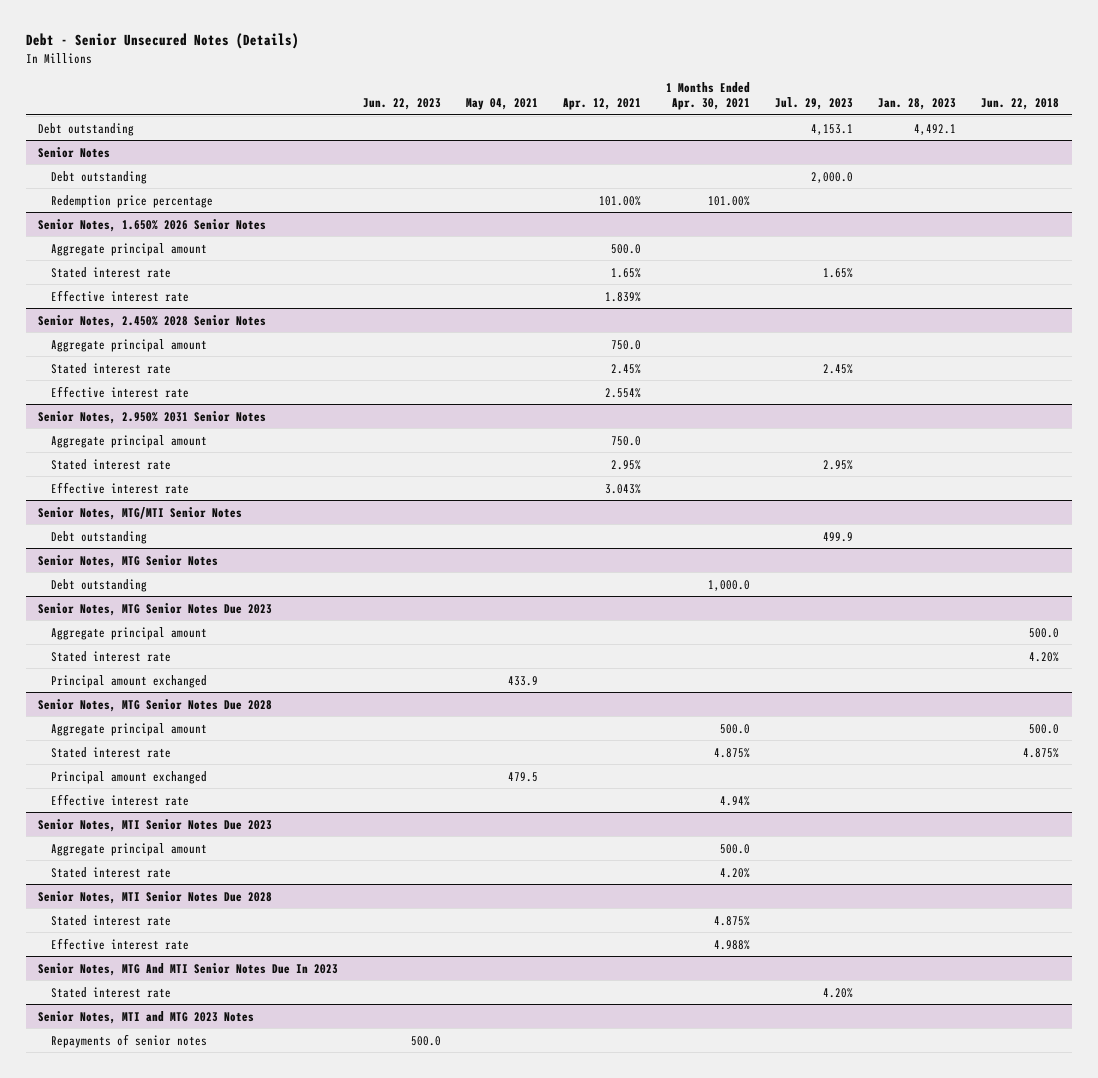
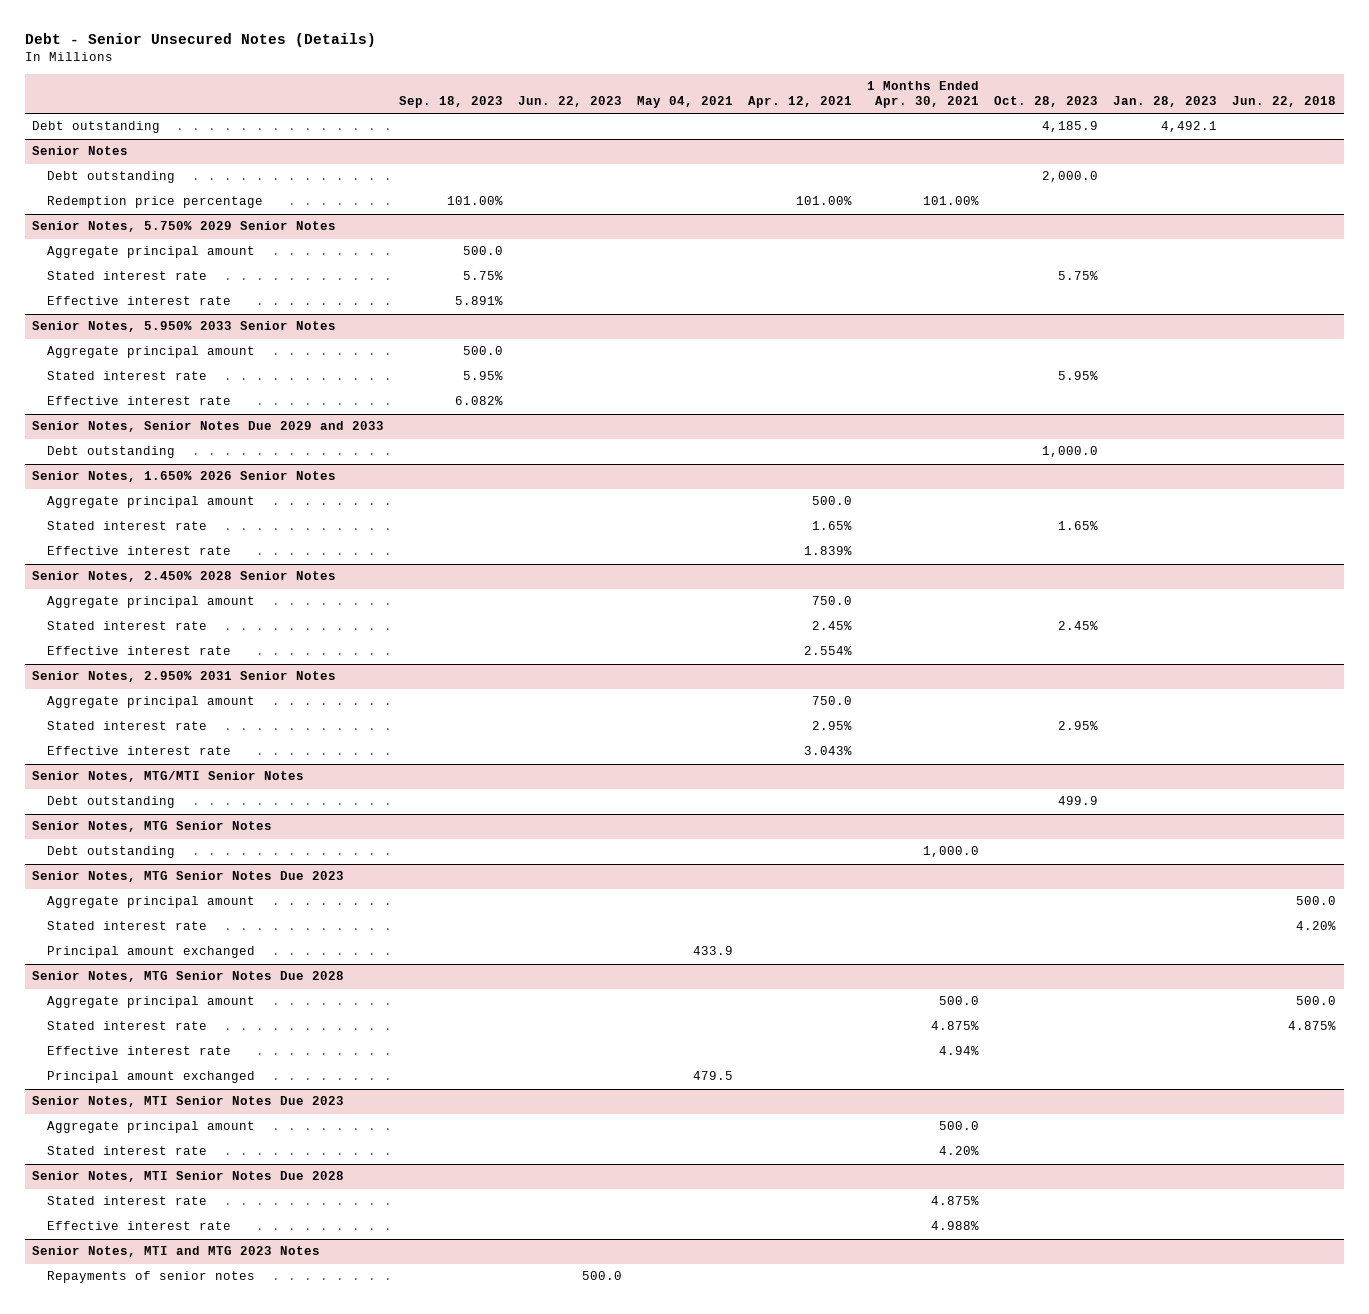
[775,97,854,111] Jul. 29, 2023 -> none
none -> [399,96,504,109] Sep. 18, 2023
none -> [994,96,1099,108] Oct. 28, 2023
none -> [32,221,337,233] Senior Notes, 5.750% 2029 Senior Notes
none -> [47,246,256,259] Aggregate principal amount
none -> [47,271,208,281] Stated interest rate
none -> [47,296,232,306] Effective interest rate
none -> [32,321,337,333] Senior Notes, 5.950% 2033 Senior Notes
none -> [47,346,256,359] Aggregate principal amount
none -> [47,371,208,381] Stated interest rate
none -> [47,396,232,406] Effective interest rate
none -> [32,421,385,433] Senior Notes, Senior Notes Due 2029 and 2033
none -> [47,446,176,459] Debt outstanding
[51,770,208,784] Principal amount exchanged -> [47,1071,256,1084] Principal amount exchanged
[38,962,339,976] Senior Notes, MTG And MTI Senior Notes Due In 2023 -> none
[51,986,172,998] Stated interest rate -> none

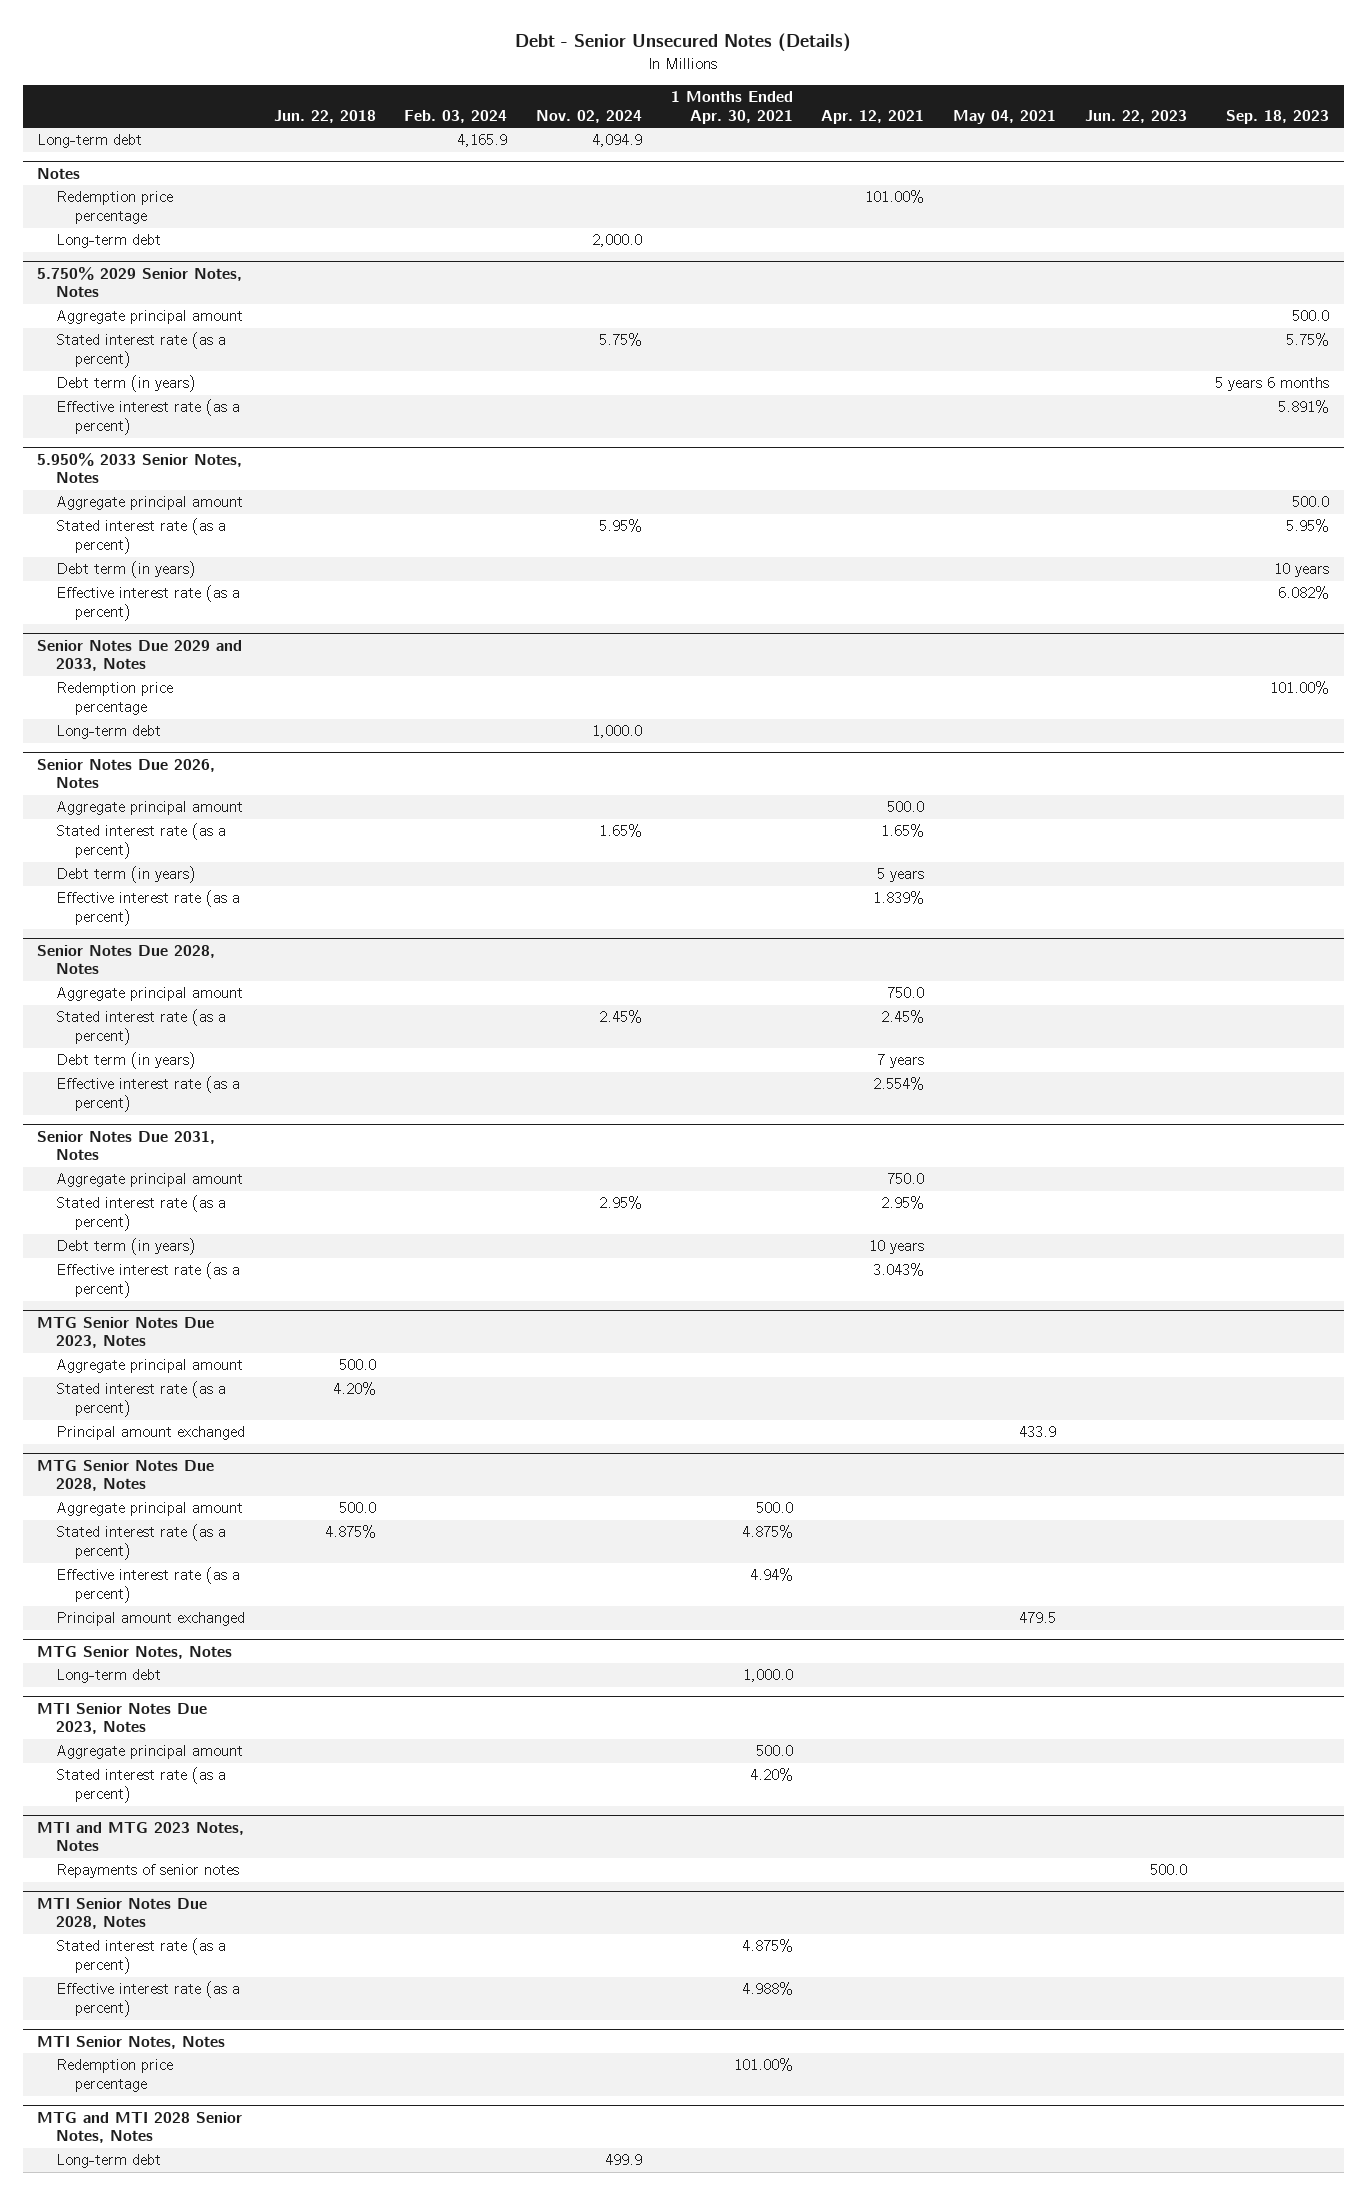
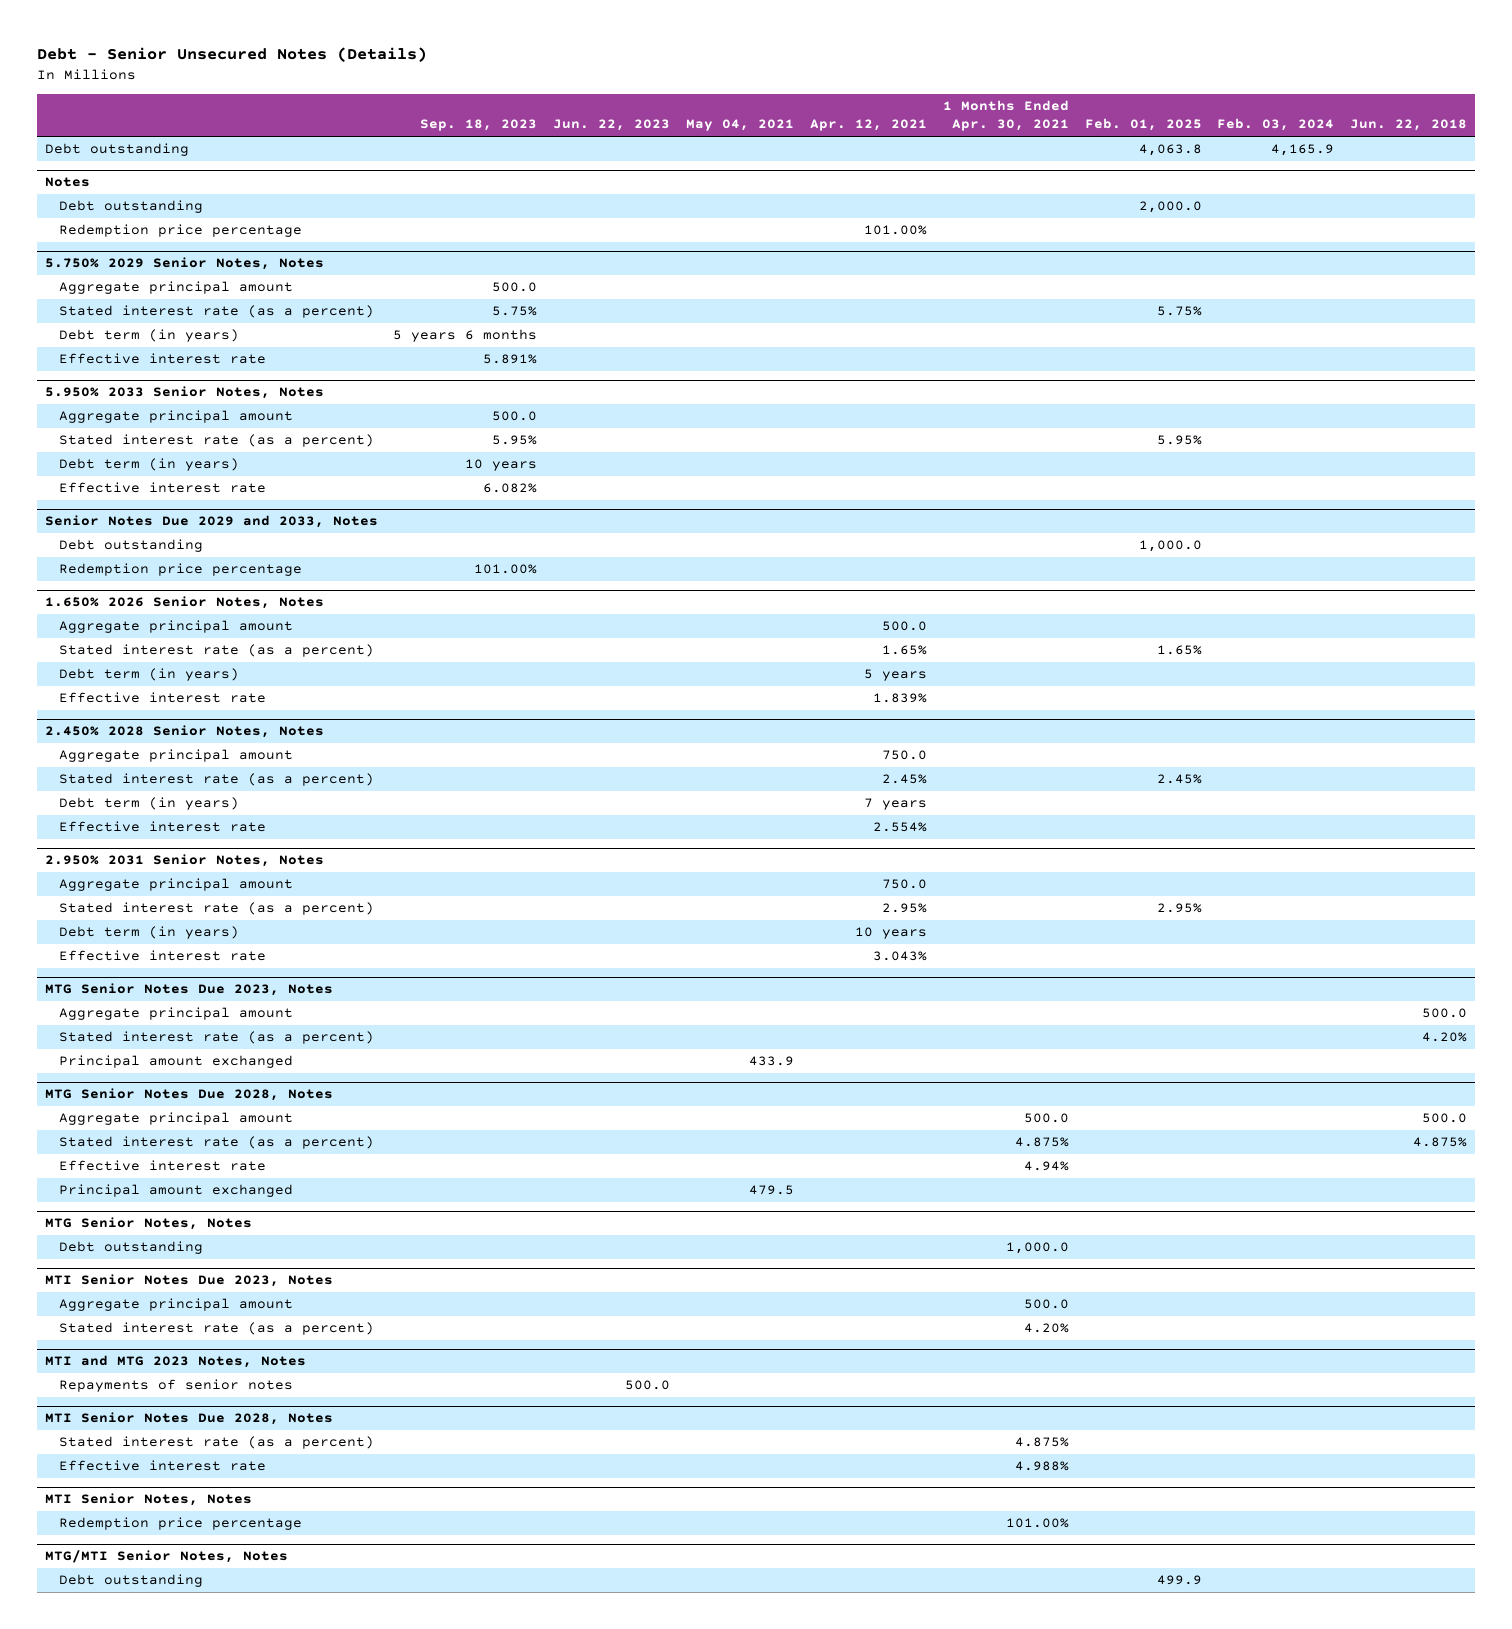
[535,109,642,123] Nov. 02, 2024 -> none
none -> [1084,118,1202,132] Feb. 01, 2025
[37,134,143,149] Long-term debt -> [44,143,189,157] Debt outstanding
none -> [59,200,204,214] Debt outstanding
[56,234,162,249] Long-term debt -> none
[56,399,241,435] Effective interest rate (as a percent) -> [59,353,267,365] Effective interest rate
[56,585,241,621] Effective interest rate (as a percent) -> [59,482,267,494] Effective interest rate
none -> [59,539,204,553] Debt outstanding
[56,725,162,740] Long-term debt -> none
[37,758,216,789] Senior Notes Due 2026, Notes -> [44,596,324,610] 1.650% 2026 Senior Notes, Notes
[56,890,241,926] Effective interest rate (as a percent) -> [59,692,267,704] Effective interest rate
[37,944,216,975] Senior Notes Due 2028, Notes -> [44,725,324,739] 2.450% 2028 Senior Notes, Notes
[56,1076,241,1112] Effective interest rate (as a percent) -> [59,821,267,833] Effective interest rate
[37,1130,216,1161] Senior Notes Due 2031, Notes -> [44,854,324,868] 2.950% 2031 Senior Notes, Notes
[56,1262,241,1298] Effective interest rate (as a percent) -> [59,950,267,962] Effective interest rate
[56,1567,241,1603] Effective interest rate (as a percent) -> [59,1160,267,1172] Effective interest rate
[56,1669,162,1684] Long-term debt -> [59,1241,204,1255] Debt outstanding
[56,1981,241,2017] Effective interest rate (as a percent) -> [59,1460,267,1472] Effective interest rate
[37,2111,243,2144] MTG and MTI 2028 Senior Notes, Notes -> [44,1550,288,1564] MTG/MTI Senior Notes, Notes
[56,2154,162,2169] Long-term debt -> [59,1574,204,1588] Debt outstanding

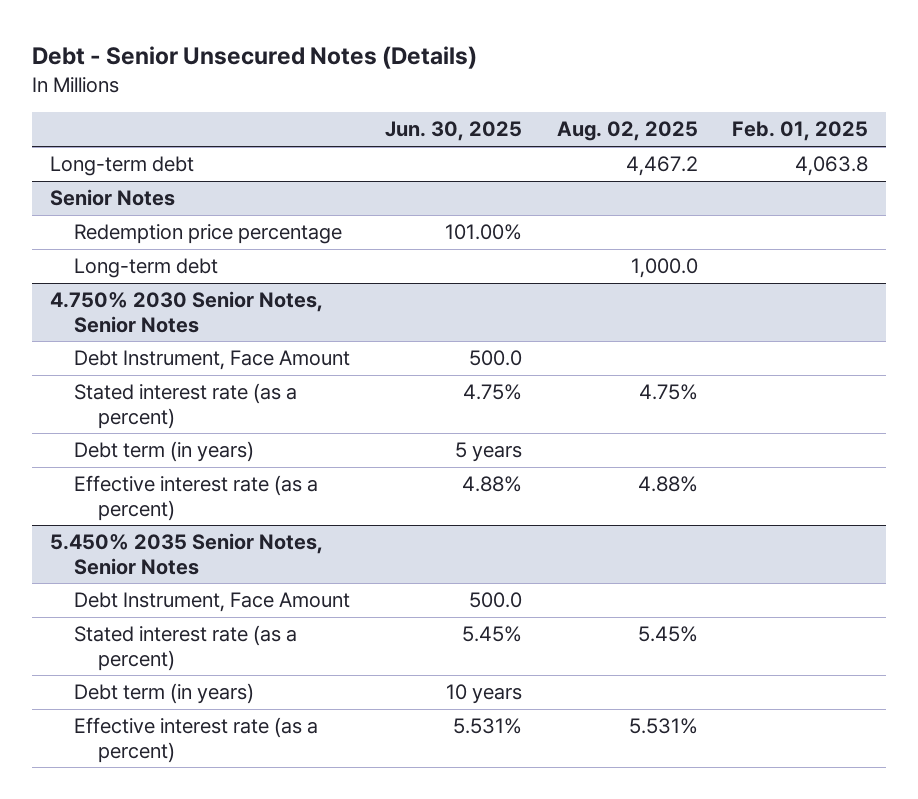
[420,119,538,132] Sep. 18, 2023 -> none
[553,119,671,132] Jun. 22, 2023 -> none
[686,119,795,132] May 04, 2021 -> none
[809,119,927,132] Apr. 12, 2021 -> none
[942,100,1069,132] 1 Months Ended Apr. 30, 2021 -> none
[1217,118,1335,132] Feb. 03, 2024 -> none
[1350,119,1468,132] Jun. 22, 2018 -> none
none -> [384,121,522,142] Jun. 30, 2025
none -> [556,121,698,142] Aug. 02, 2025
[59,200,204,214] Debt outstanding -> none
[44,143,189,157] Debt outstanding -> [49,156,194,177] Long-term debt
[44,177,90,188] Notes -> [49,189,175,207] Senior Notes
[44,257,324,271] 5.750% 2029 Senior Notes, Notes -> none
[59,281,294,295] Aggregate principal amount -> none
[59,305,375,319] Stated interest rate (as a percent) -> none
[59,329,240,343] Debt term (in years) -> none
[59,353,267,365] Effective interest rate -> none
[44,386,324,400] 5.950% 2033 Senior Notes, Notes -> none
[59,410,294,424] Aggregate principal amount -> none
[59,434,375,448] Stated interest rate (as a percent) -> none
[59,458,240,472] Debt term (in years) -> none
[59,482,267,494] Effective interest rate -> none
[44,515,378,529] Senior Notes Due 2029 and 2033, Notes -> none
[59,539,204,553] Debt outstanding -> none
[59,563,303,577] Redemption price percentage -> none
[44,596,324,610] 1.650% 2026 Senior Notes, Notes -> none
[59,620,294,634] Aggregate principal amount -> none
[59,644,375,658] Stated interest rate (as a percent) -> none
[59,668,240,682] Debt term (in years) -> none
[59,692,267,704] Effective interest rate -> none
[44,725,324,739] 2.450% 2028 Senior Notes, Notes -> none
[59,749,294,763] Aggregate principal amount -> none
[59,773,375,787] Stated interest rate (as a percent) -> none
[59,797,240,811] Debt term (in years) -> none
[59,821,267,833] Effective interest rate -> none
[44,854,324,868] 2.950% 2031 Senior Notes, Notes -> none
[59,878,294,892] Aggregate principal amount -> none
[59,902,375,916] Stated interest rate (as a percent) -> none
[59,926,240,940] Debt term (in years) -> none
[59,950,267,962] Effective interest rate -> none
[44,983,333,997] MTG Senior Notes Due 2023, Notes -> none
[59,1007,294,1021] Aggregate principal amount -> none
[59,1031,375,1045] Stated interest rate (as a percent) -> none
[59,1055,294,1069] Principal amount exchanged -> none
[44,1088,333,1102] MTG Senior Notes Due 2028, Notes -> none
[59,1112,294,1126] Aggregate principal amount -> none
[59,1136,375,1150] Stated interest rate (as a percent) -> none
[59,1160,267,1172] Effective interest rate -> none
[59,1184,294,1198] Principal amount exchanged -> none
[44,1217,252,1231] MTG Senior Notes, Notes -> none
[59,1241,204,1255] Debt outstanding -> none
[44,1274,333,1288] MTI Senior Notes Due 2023, Notes -> none
[59,1298,294,1312] Aggregate principal amount -> none
[59,1322,375,1336] Stated interest rate (as a percent) -> none
[44,1355,306,1369] MTI and MTG 2023 Notes, Notes -> none
[59,1379,294,1393] Repayments of senior notes -> none
[44,1412,333,1426] MTI Senior Notes Due 2028, Notes -> none
[59,1436,375,1450] Stated interest rate (as a percent) -> none
[59,1460,267,1472] Effective interest rate -> none
[44,1493,252,1507] MTI Senior Notes, Notes -> none
[59,1517,303,1531] Redemption price percentage -> none
[44,1550,288,1564] MTG/MTI Senior Notes, Notes -> none
[59,1574,204,1588] Debt outstanding -> none
none -> [73,258,218,279] Long-term debt
none -> [49,291,323,333] 4.750% 2030 Senior Notes, Senior Notes
none -> [73,350,350,371] Debt Instrument, Face Amount
none -> [73,383,297,429] Stated interest rate (as a percent)
none -> [73,441,254,463] Debt term (in years)
none -> [73,475,318,521] Effective interest rate (as a percent)
none -> [49,533,323,575] 5.450% 2035 Senior Notes, Senior Notes
none -> [73,592,350,613] Debt Instrument, Face Amount
none -> [73,625,297,671] Stated interest rate (as a percent)
none -> [73,683,254,705] Debt term (in years)
none -> [73,717,318,763] Effective interest rate (as a percent)

